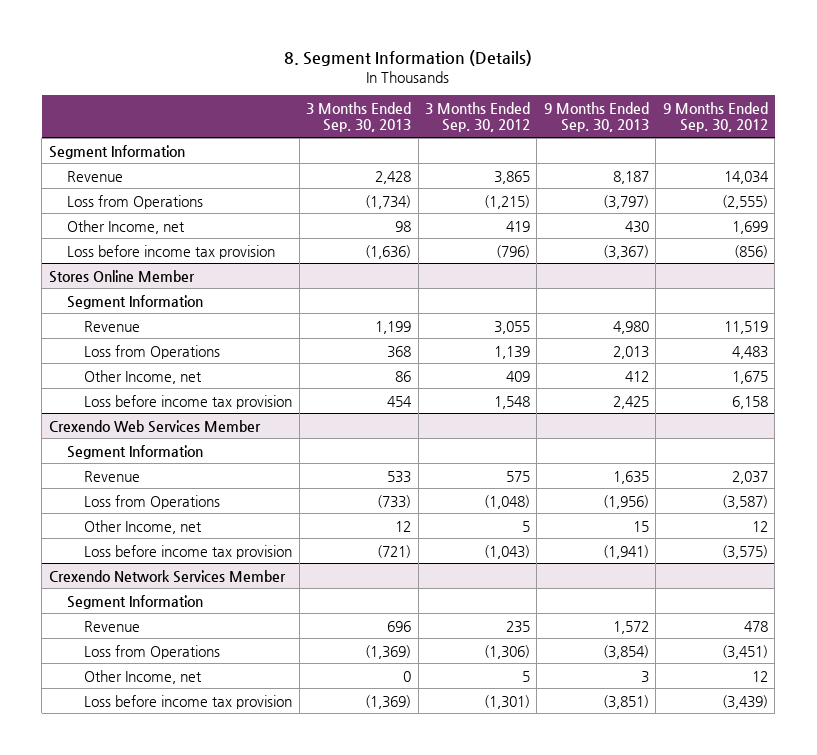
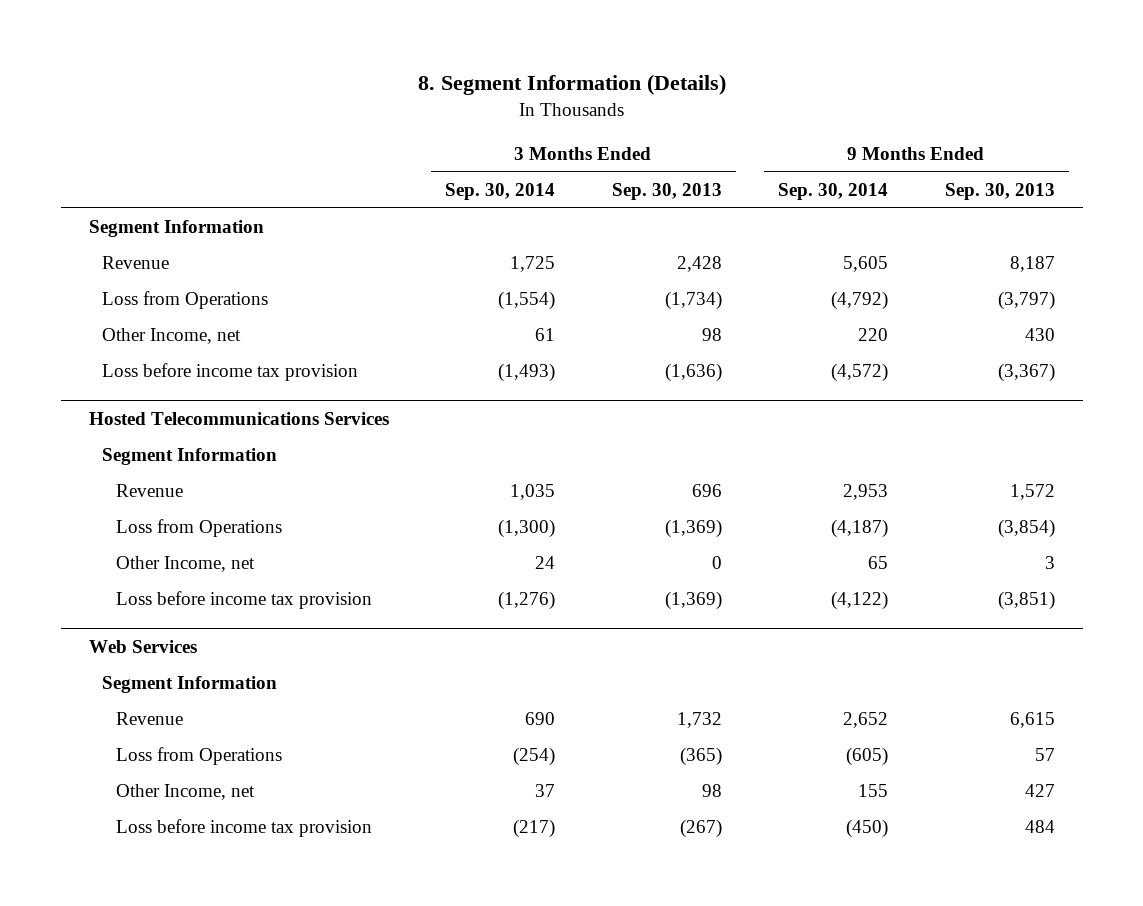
[425,101,531,133] 3 Months Ended Sep. 30, 2012 -> none
[662,101,768,133] 9 Months Ended Sep. 30, 2012 -> none
none -> [445,182,556,200] Sep. 30, 2014
none -> [778,182,889,200] Sep. 30, 2014
[48,269,195,283] Stores Online Member -> none
[66,294,203,309] Segment Information -> none
[84,320,141,332] Revenue -> none
[84,344,221,359] Loss from Operations -> none
[84,369,203,384] Other Income, net -> none
[84,394,293,409] Loss before income tax provision -> none
[48,419,261,433] Crexendo Web Services Member -> none
[66,444,203,459] Segment Information -> none
[84,470,141,482] Revenue -> none
[84,494,221,509] Loss from Operations -> none
[84,519,203,534] Other Income, net -> none
[84,544,293,559] Loss before income tax provision -> none
[48,569,286,583] Crexendo Network Services Member -> none
none -> [88,411,389,425] Hosted Telecommunications Services
none -> [88,639,197,653] Web Services
none -> [102,676,278,694] Segment Information
none -> [116,712,184,726] Revenue
none -> [116,747,283,766] Loss from Operations
none -> [116,784,256,801] Other Income, net
none -> [116,819,373,838] Loss before income tax provision

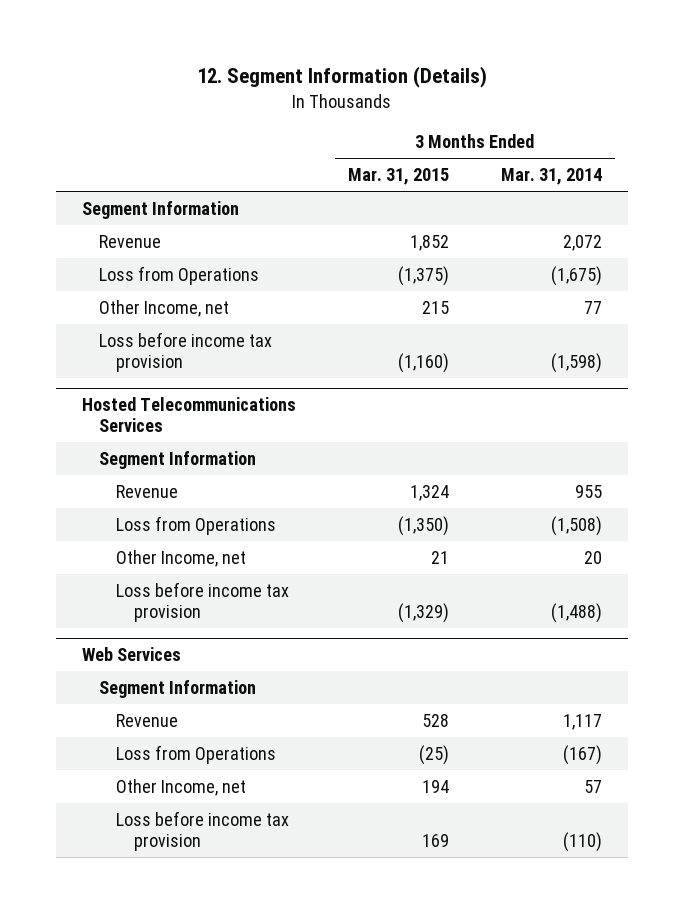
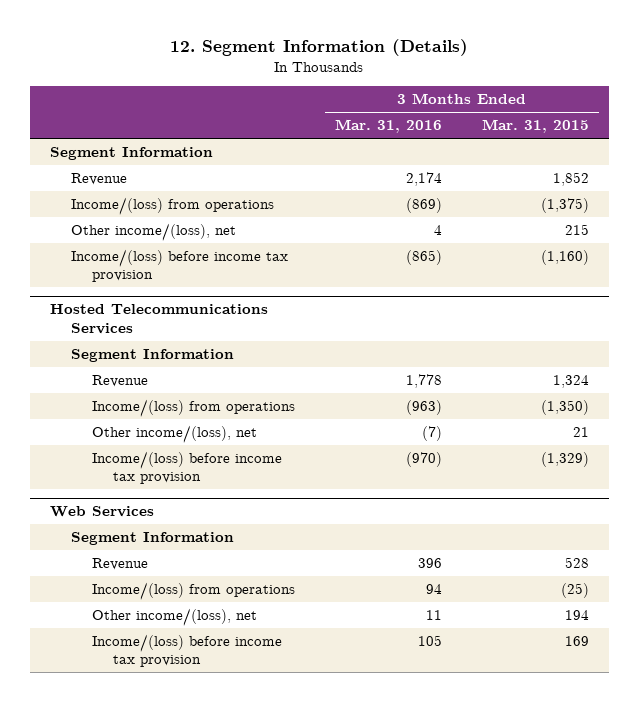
[500,168,602,186] Mar. 31, 2014 -> none
none -> [335,119,443,134] Mar. 31, 2016
[98,265,259,285] Loss from Operations -> [70,197,274,216] Income/(loss) from operations
[98,299,229,317] Other Income, net -> [70,223,236,242] Other income/(loss), net
[98,331,272,372] Loss before income tax provision -> [70,249,288,283] Income/(loss) before income tax provision
[116,515,277,535] Loss from Operations -> [92,399,296,418] Income/(loss) from operations
[116,549,247,567] Other Income, net -> [92,425,258,444] Other income/(loss), net
[116,581,290,622] Loss before income tax provision -> [92,451,283,485] Income/(loss) before income tax provision
[116,744,277,764] Loss from Operations -> [92,582,296,601] Income/(loss) from operations
[116,778,247,796] Other Income, net -> [92,608,258,627] Other income/(loss), net
[116,810,290,851] Loss before income tax provision -> [92,634,283,668] Income/(loss) before income tax provision

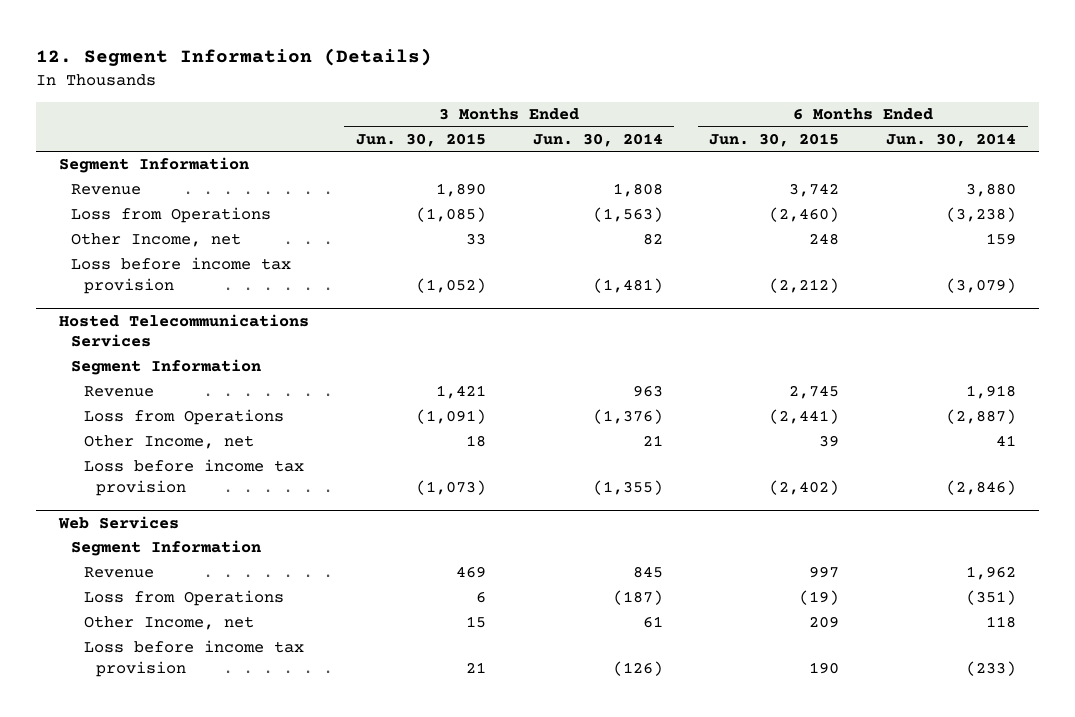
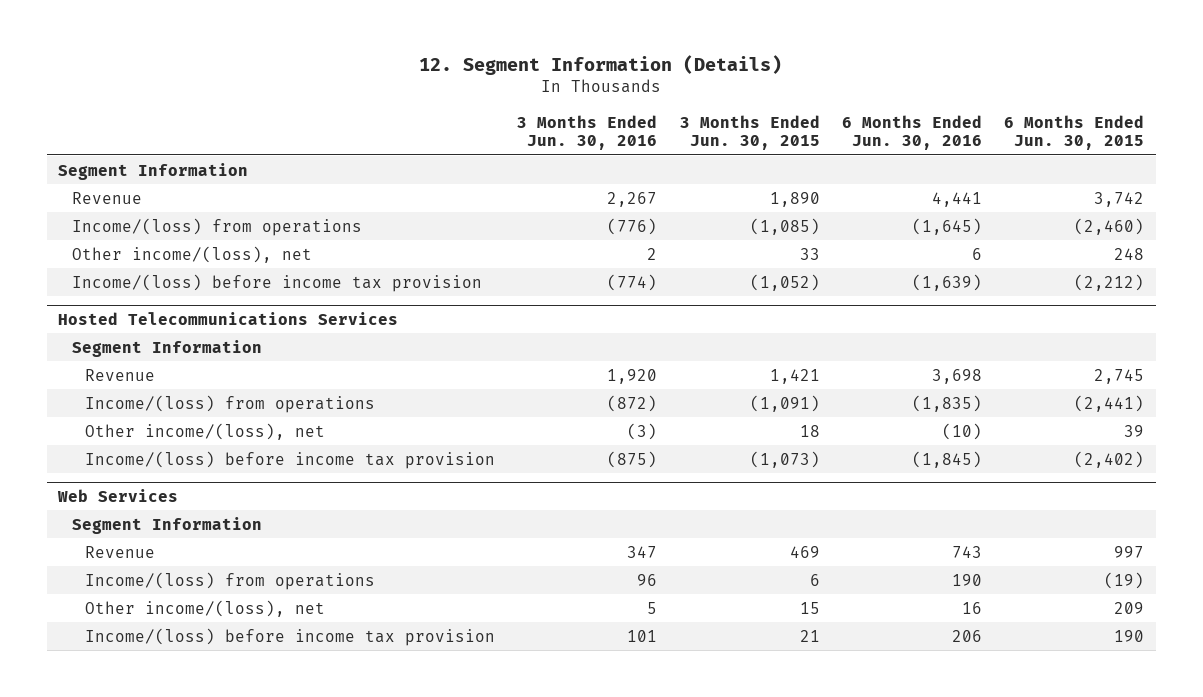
[532,132,663,147] Jun. 30, 2014 -> none
[886,132,1017,147] Jun. 30, 2014 -> none
none -> [517,114,658,151] 3 Months Ended Jun. 30, 2016
none -> [842,114,983,151] 6 Months Ended Jun. 30, 2016
[71,207,272,224] Loss from Operations -> [71,217,362,236] Income/(loss) from operations
[71,233,242,248] Other Income, net -> [71,245,312,263] Other income/(loss), net
[71,257,292,294] Loss before income tax provision -> [71,273,482,292] Income/(loss) before income tax provision
[83,409,284,426] Loss from Operations -> [85,394,376,413] Income/(loss) from operations
[83,435,254,450] Other Income, net -> [85,422,326,440] Other income/(loss), net
[83,459,304,496] Loss before income tax provision -> [85,450,496,469] Income/(loss) before income tax provision
[83,590,284,607] Loss from Operations -> [85,571,376,590] Income/(loss) from operations
[83,616,254,631] Other Income, net -> [85,599,326,617] Other income/(loss), net
[83,640,304,677] Loss before income tax provision -> [85,627,496,646] Income/(loss) before income tax provision

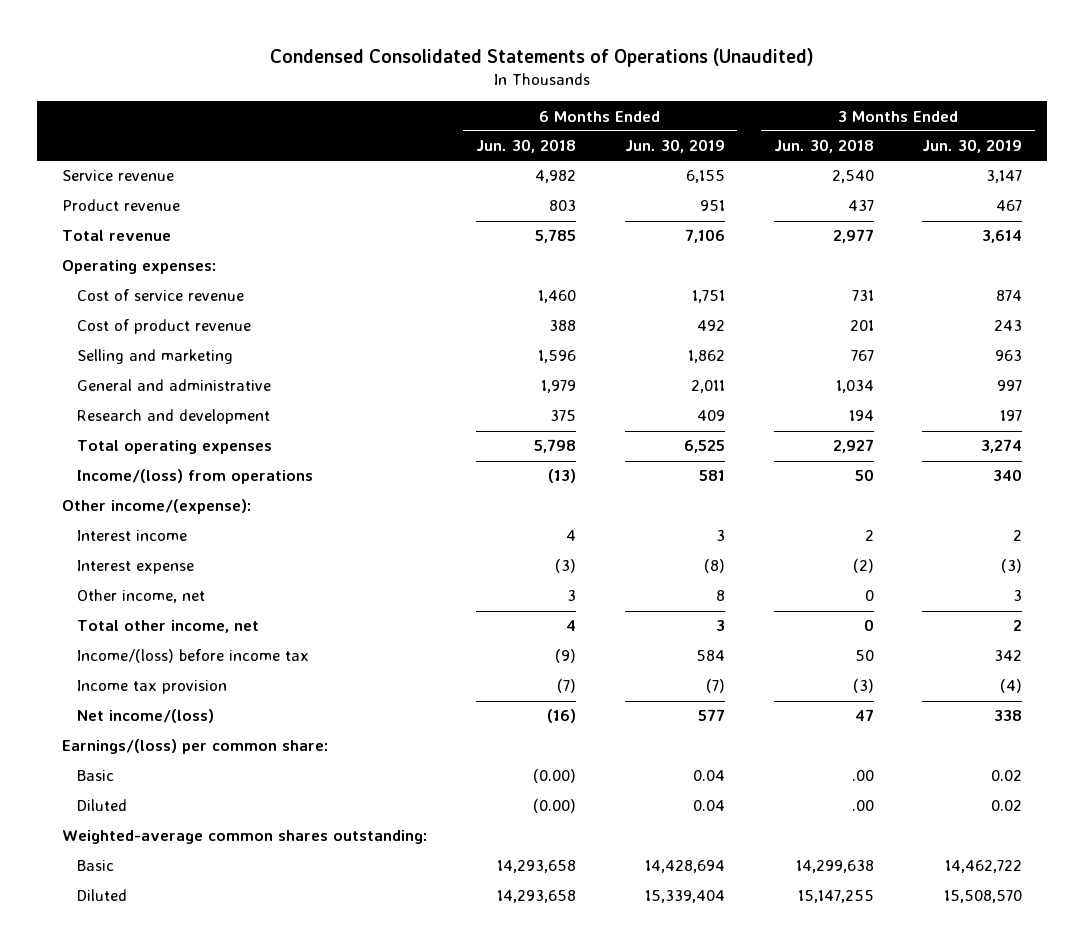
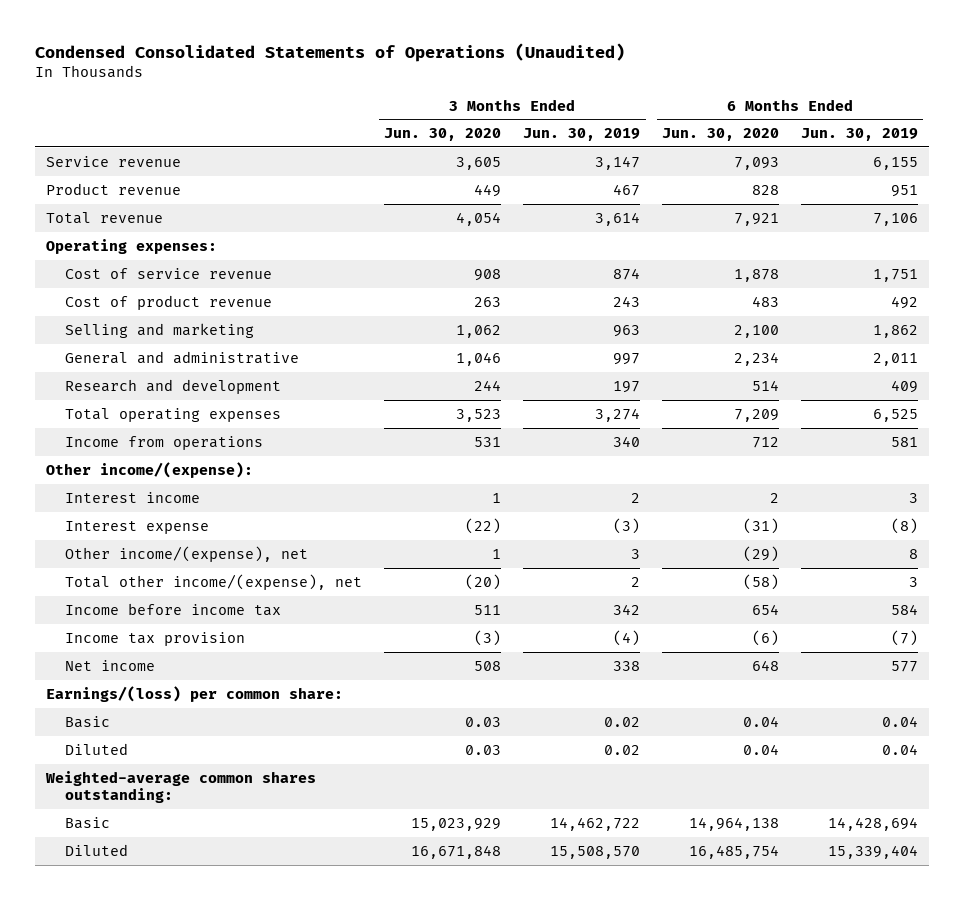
[475,139,576,154] Jun. 30, 2018 -> none
[773,139,874,154] Jun. 30, 2018 -> none
none -> [384,128,502,142] Jun. 30, 2020
none -> [662,128,780,142] Jun. 30, 2020
[77,469,314,485] Income/(loss) from operations -> [65,435,264,450] Income from operations
[77,589,206,604] Other income, net -> [65,545,309,562] Other income/(expense), net
[77,620,260,634] Total other income, net -> [65,573,363,590] Total other income/(expense), net
[77,649,310,664] Income/(loss) before income tax -> [65,602,282,616] Income before income tax
[77,709,215,724] Net income/(loss) -> [65,659,156,671] Net income

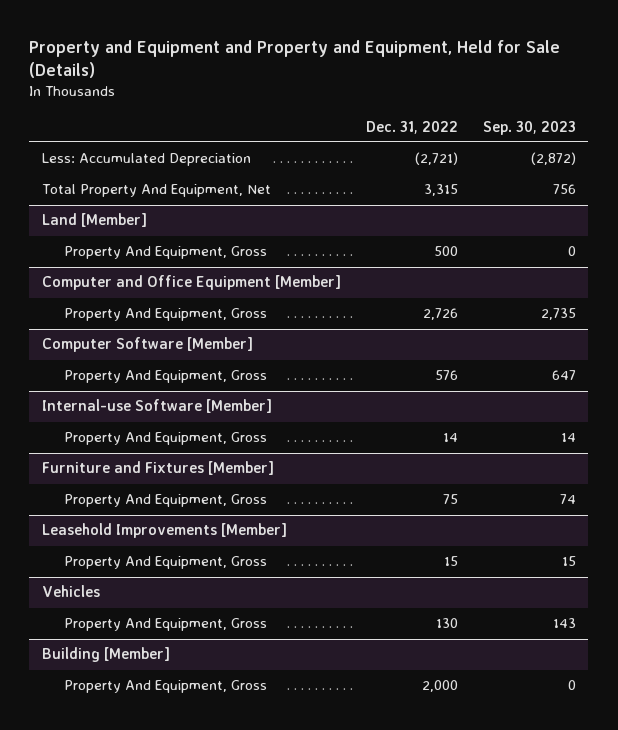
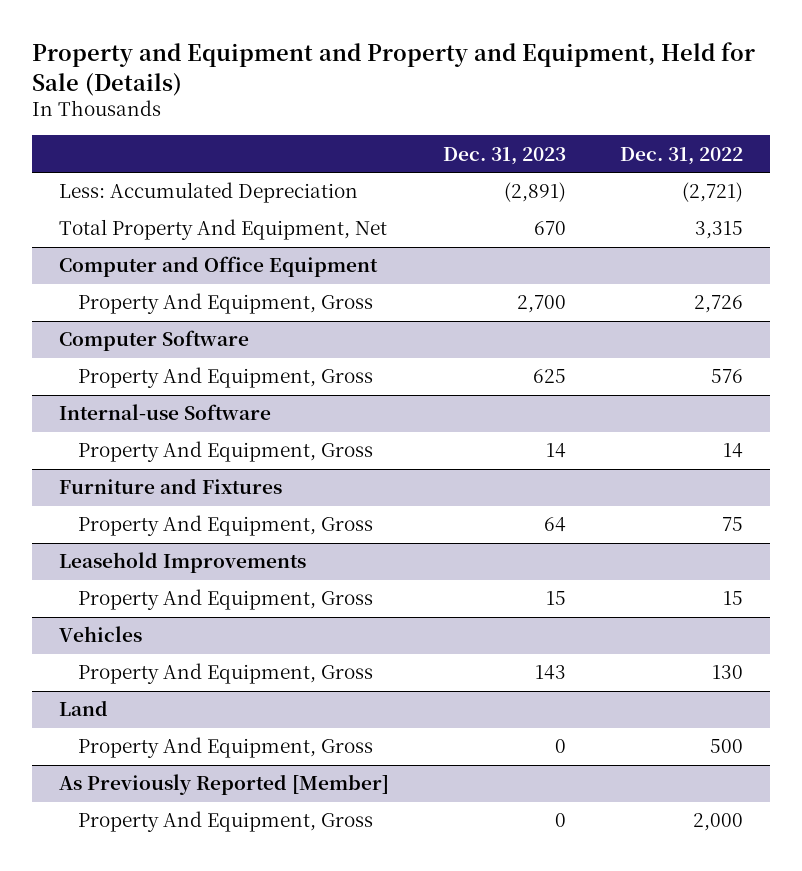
[482,120,576,135] Sep. 30, 2023 -> none
none -> [442,146,566,165] Dec. 31, 2023
[41,213,147,228] Land [Member] -> none
[64,246,268,260] Property And Equipment, Gross -> none
[41,275,341,291] Computer and Office Equipment [Member] -> [58,256,378,278] Computer and Office Equipment
[41,337,253,353] Computer Software [Member] -> [58,330,249,352] Computer Software
[41,399,272,414] Internal-use Software [Member] -> [58,404,271,421] Internal-use Software
[41,461,274,476] Furniture and Fixtures [Member] -> [58,478,282,495] Furniture and Fixtures
[41,523,287,539] Leasehold Improvements [Member] -> [58,552,306,574] Leasehold Improvements
[41,647,170,663] Building [Member] -> none
none -> [58,700,108,717] Land
none -> [78,737,374,759] Property And Equipment, Gross
none -> [58,774,389,796] As Previously Reported [Member]

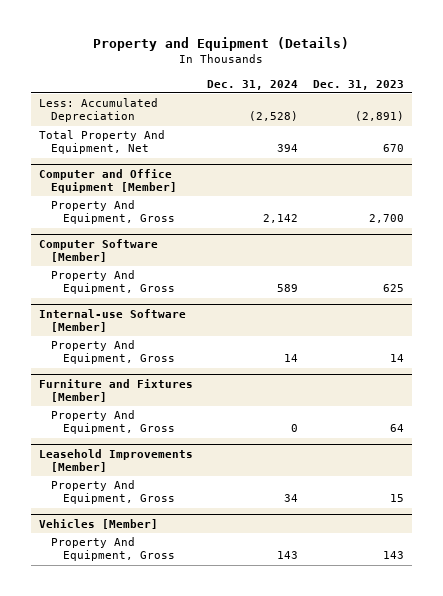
[31,42,755,96] Property and Equipment and Property and Equipment, Held for Sale (Details) -> [93,37,350,52] Property and Equipment (Details)
[619,146,743,165] Dec. 31, 2022 -> none
none -> [207,79,299,90] Dec. 31, 2024
[58,256,378,278] Computer and Office Equipment -> [38,168,177,194] Computer and Office Equipment [Member]
[58,330,249,352] Computer Software -> [38,238,158,263] Computer Software [Member]
[58,404,271,421] Internal-use Software -> [38,308,186,333] Internal-use Software [Member]
[58,478,282,495] Furniture and Fixtures -> [38,378,193,403] Furniture and Fixtures [Member]
[58,552,306,574] Leasehold Improvements -> [38,448,193,473] Leasehold Improvements [Member]
[58,626,142,643] Vehicles -> [38,518,158,529] Vehicles [Member]
[58,700,108,717] Land -> none
[78,737,374,759] Property And Equipment, Gross -> none
[58,774,389,796] As Previously Reported [Member] -> none
[78,811,374,833] Property And Equipment, Gross -> none

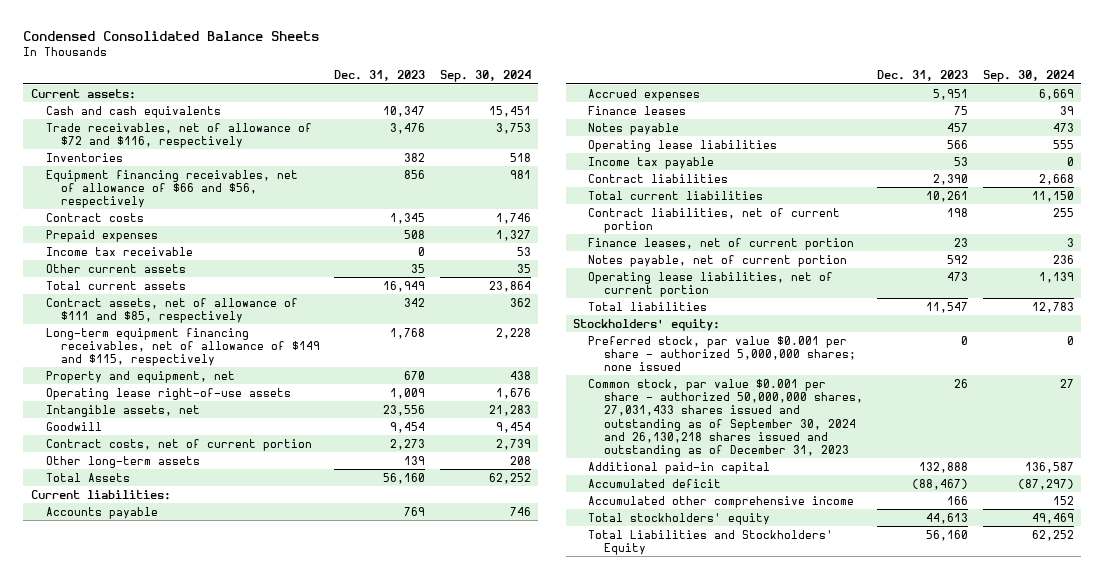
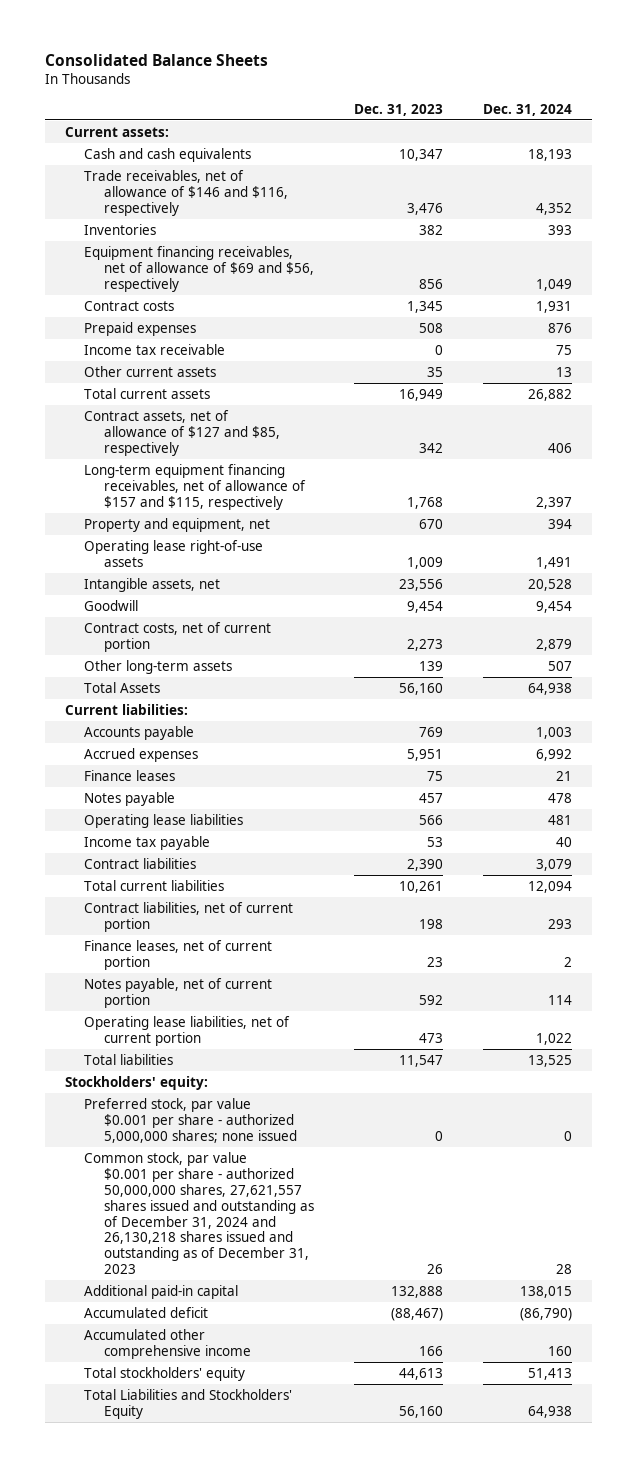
[23,30,320,41] Condensed Consolidated Balance Sheets -> [44,53,268,66] Consolidated Balance Sheets
[439,70,531,83] Sep. 30, 2024 -> none
none -> [483,103,573,116] Dec. 31, 2024
[45,122,312,148] Trade receivables, net of allowance of $72 and $116, respectively -> [84,169,289,216] Trade receivables, net of allowance of $146 and $116, respectively
[45,169,298,209] Equipment financing receivables, net of allowance of $66 and $56, respectively -> [84,245,315,292] Equipment financing receivables, net of allowance of $69 and $56, respectively
[45,297,298,323] Contract assets, net of allowance of $111 and $85, respectively -> [84,409,281,456] Contract assets, net of allowance of $127 and $85, respectively
[45,327,320,367] Long-term equipment financing receivables, net of allowance of $149 and $115, respectively -> [84,463,307,510] Long-term equipment financing receivables, net of allowance of $157 and $115, respectively
[588,378,863,458] Common stock, par value $0.001 per share - authorized 50,000,000 shares, 27,031,433 shares issued and outstanding as of September 30, 2024 and 26,130,218 shares issued and outstanding as of December 31, 2023 -> [84,1151,315,1275] Common stock, par value $0.001 per share - authorized 50,000,000 shares, 27,621,557 shares issued and outstanding as of December 31, 2024 and 26,130,218 shares issued and outstanding as of December 31, 2023

